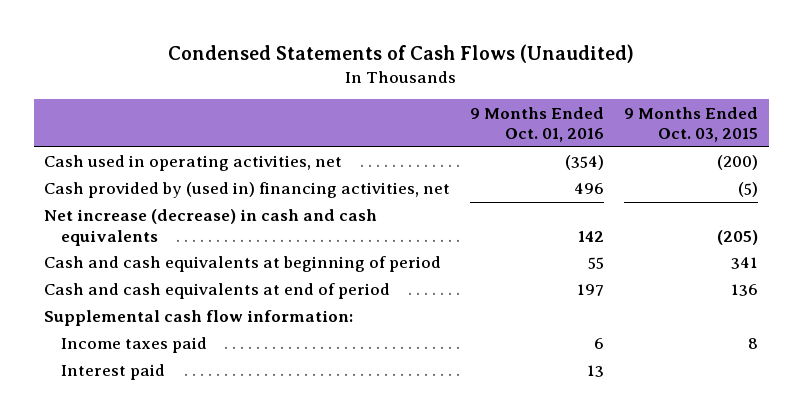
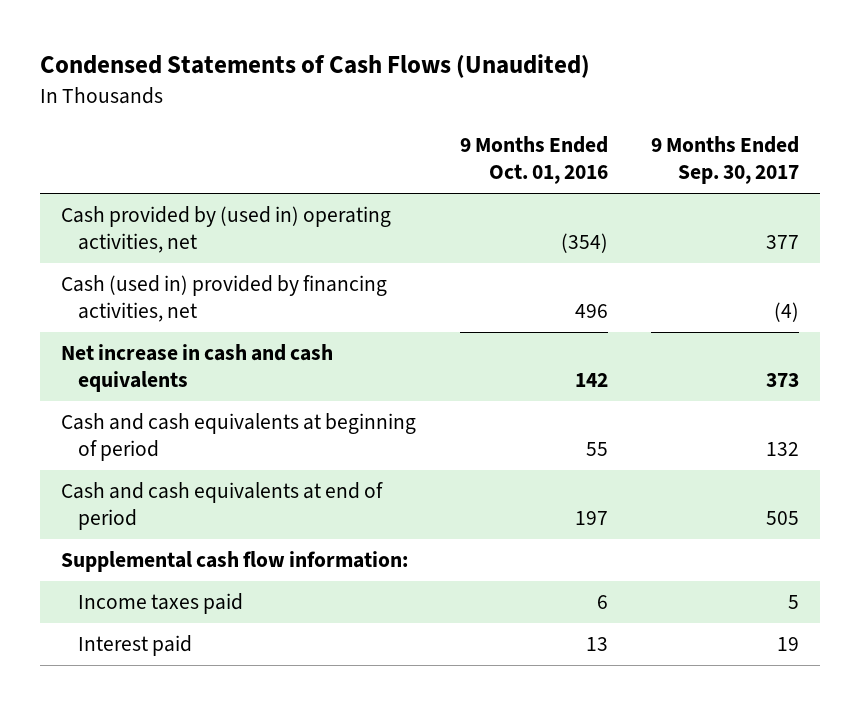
[624,106,759,142] 9 Months Ended Oct. 03, 2015 -> none
none -> [650,136,799,185] 9 Months Ended Sep. 30, 2017
[43,155,342,172] Cash used in operating activities, net -> [61,205,392,254] Cash provided by (used in) operating activities, net
[43,182,450,199] Cash provided by (used in) financing activities, net -> [61,274,388,323] Cash (used in) provided by financing activities, net
[43,209,377,246] Net increase (decrease) in cash and cash equivalents -> [61,343,334,393] Net increase in cash and cash equivalents

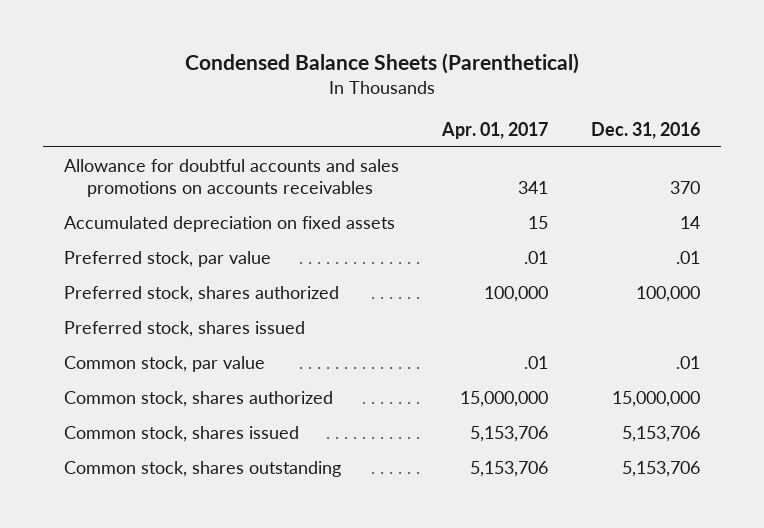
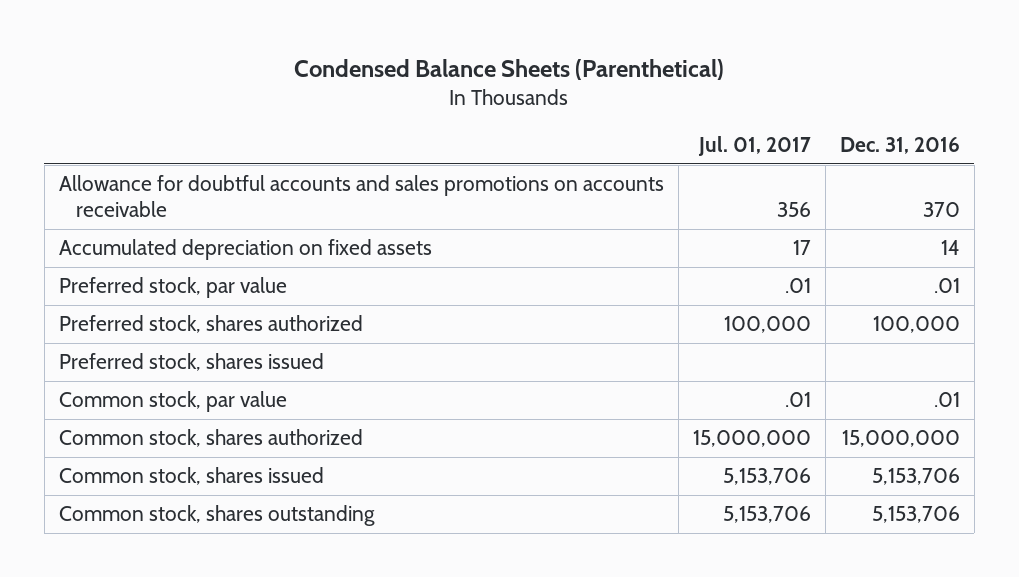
[440,121,548,139] Apr. 01, 2017 -> none
none -> [697,135,811,156] Jul. 01, 2017
[64,158,400,198] Allowance for doubtful accounts and sales promotions on accounts receivables -> [58,175,664,217] Allowance for doubtful accounts and sales promotions on accounts receivable

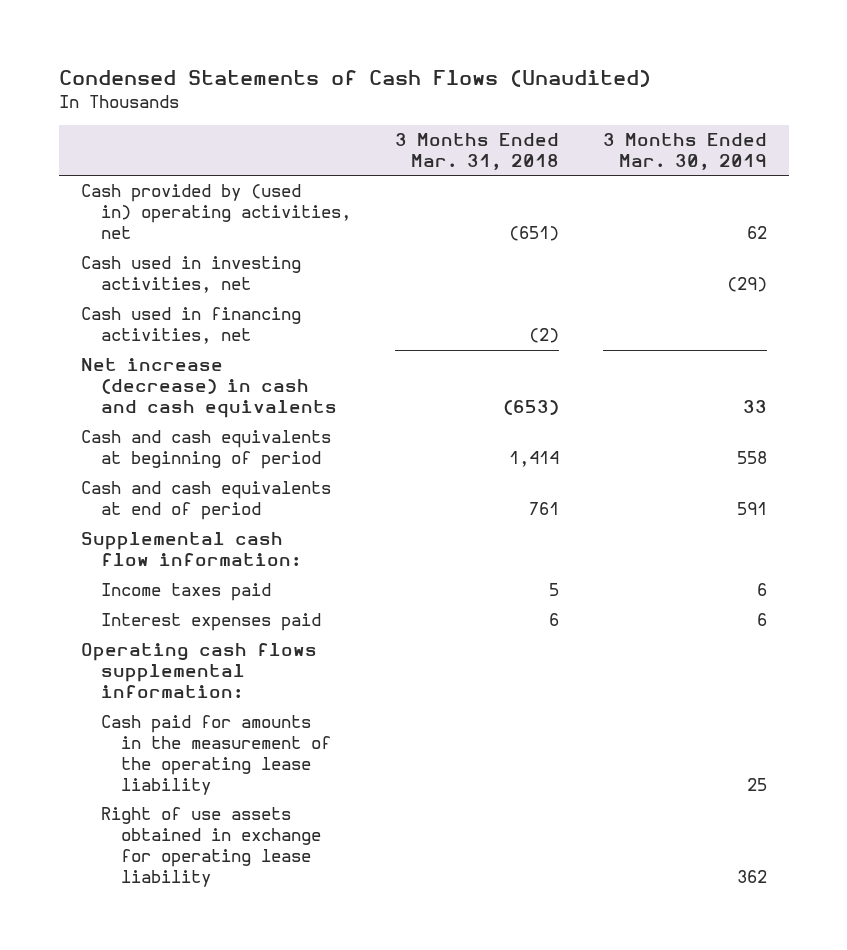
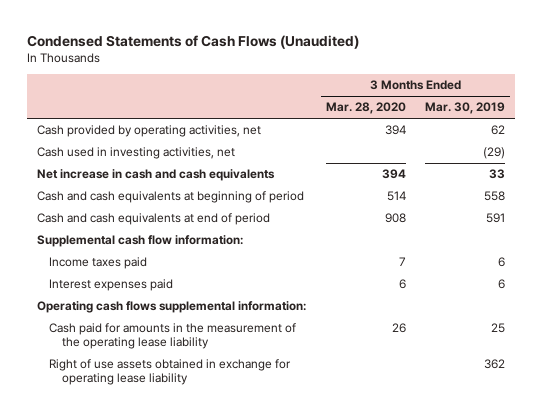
[394,132,559,170] 3 Months Ended Mar. 31, 2018 -> none
none -> [325,102,406,115] Mar. 28, 2020
[80,184,351,240] Cash provided by (used in) operating activities, net -> [36,125,261,138] Cash provided by operating activities, net
[80,307,301,345] Cash used in financing activities, net -> none
[80,358,337,419] Net increase (decrease) in cash and cash equivalents -> [36,169,275,182] Net increase in cash and cash equivalents

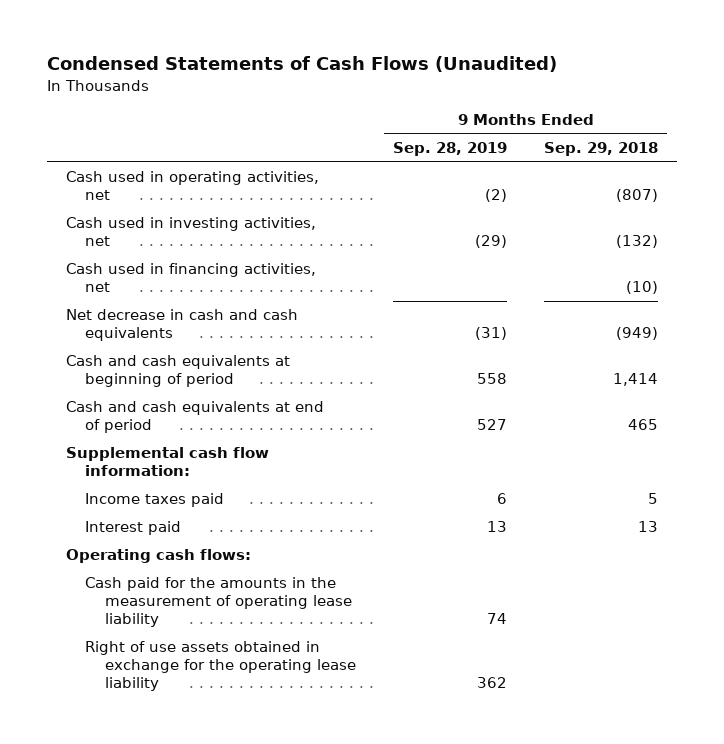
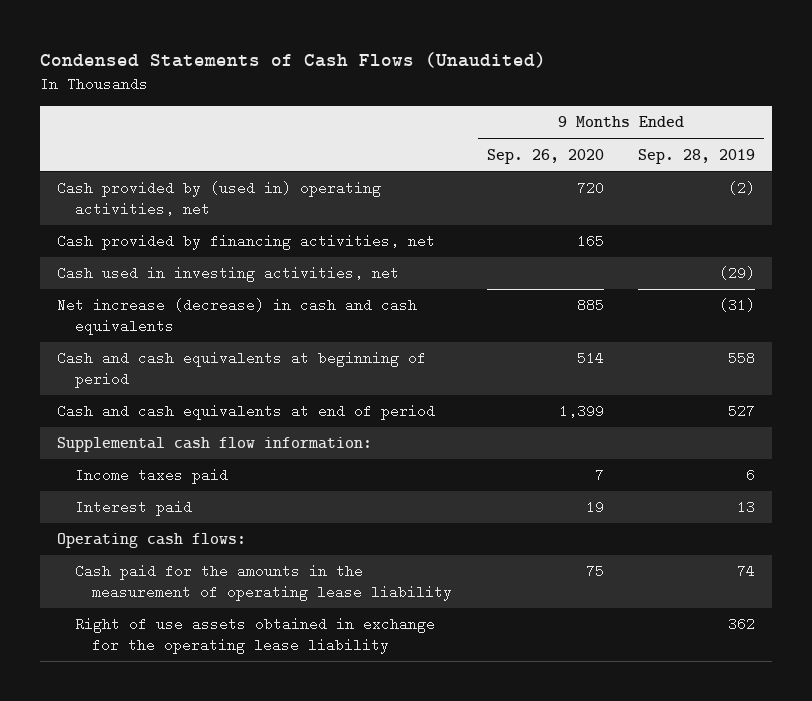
[544,142,659,157] Sep. 29, 2018 -> none
none -> [486,148,604,164] Sep. 26, 2020
[65,171,319,201] Cash used in operating activities, net -> [56,181,381,217] Cash provided by (used in) operating activities, net
none -> [56,234,435,251] Cash provided by financing activities, net
[65,263,316,293] Cash used in financing activities, net -> none
[65,309,298,342] Net decrease in cash and cash equivalents -> [56,298,417,336] Net increase (decrease) in cash and cash equivalents

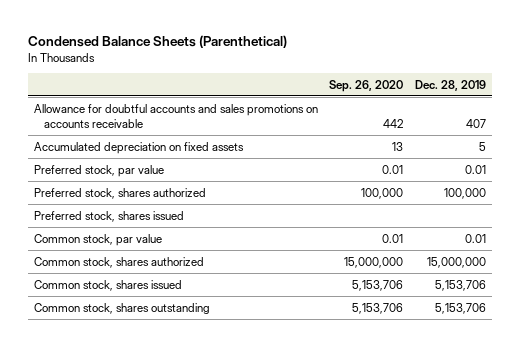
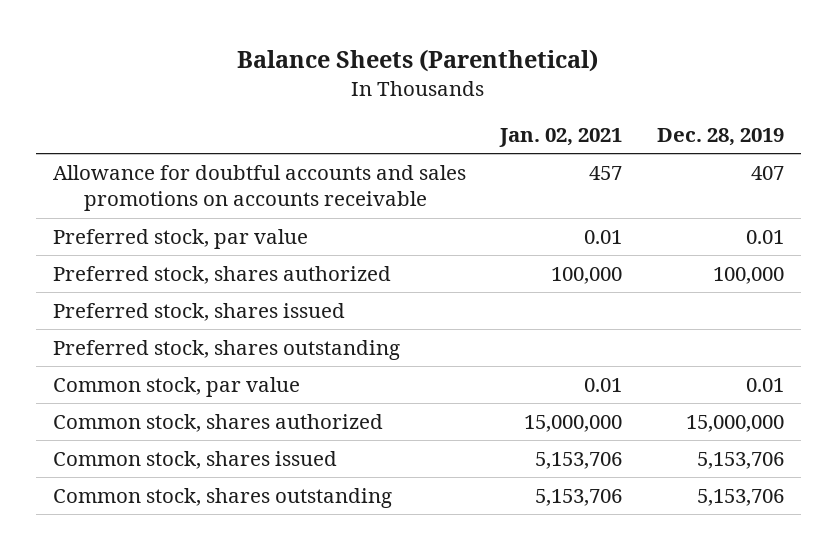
[27,34,287,48] Condensed Balance Sheets (Parenthetical) -> [237,48,599,72] Balance Sheets (Parenthetical)
[329,79,404,92] Sep. 26, 2020 -> none
none -> [499,128,623,148] Jan. 02, 2021
[33,141,244,154] Accumulated depreciation on fixed assets -> none
none -> [53,339,401,360] Preferred stock, shares outstanding

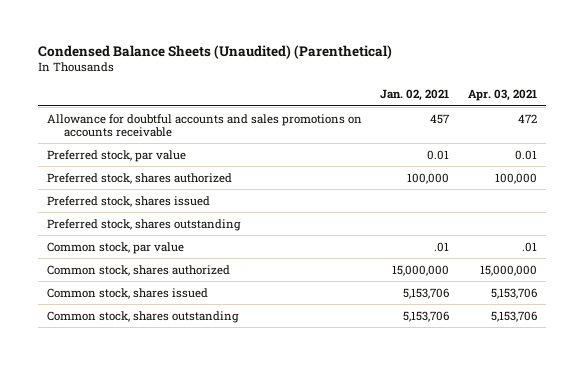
[237,48,599,72] Balance Sheets (Parenthetical) -> [37,44,392,59] Condensed Balance Sheets (Unaudited) (Parenthetical)
[656,128,784,147] Dec. 28, 2019 -> none
none -> [467,89,537,102] Apr. 03, 2021
[584,377,623,392] 0.01 -> [434,241,450,252] .01

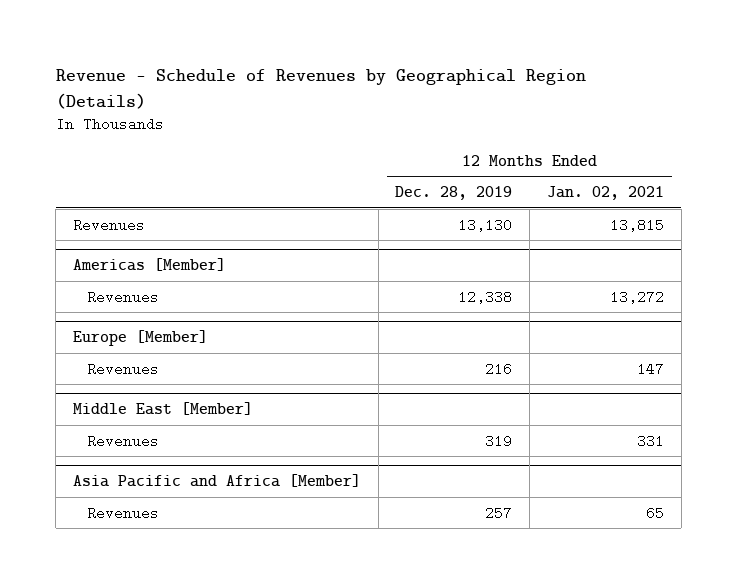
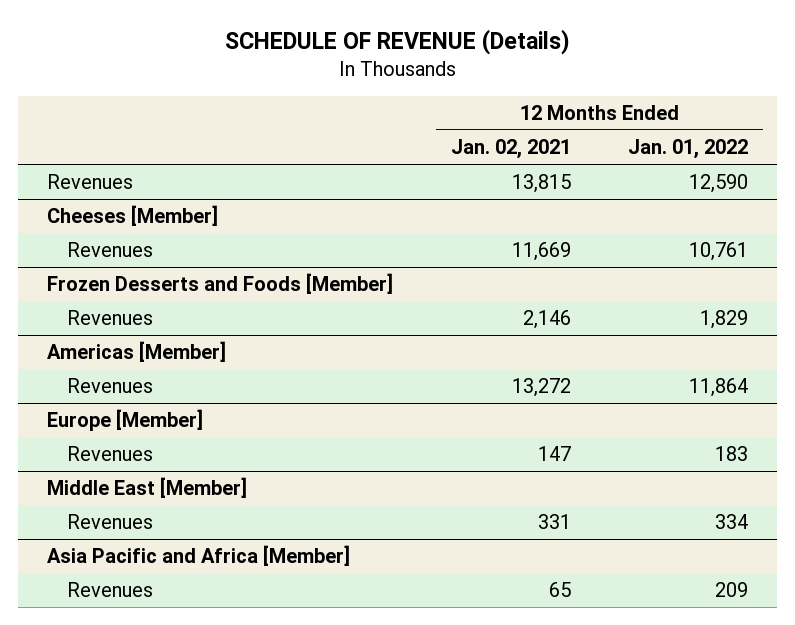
[55,69,586,109] Revenue - Schedule of Revenues by Geographical Region (Details) -> [224,28,570,55] SCHEDULE OF REVENUE (Details)
[395,186,513,201] Dec. 28, 2019 -> none
none -> [628,139,749,160] Jan. 01, 2022
none -> [46,205,218,227] Cheeses [Member]
none -> [67,242,154,258] Revenues
none -> [46,273,393,295] Frozen Desserts and Foods [Member]
none -> [67,310,154,326] Revenues

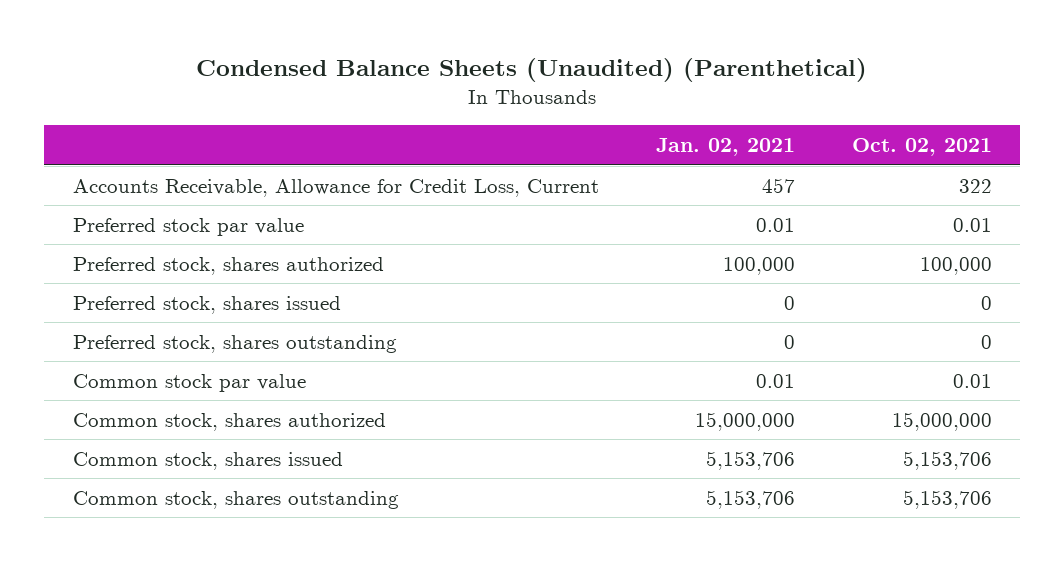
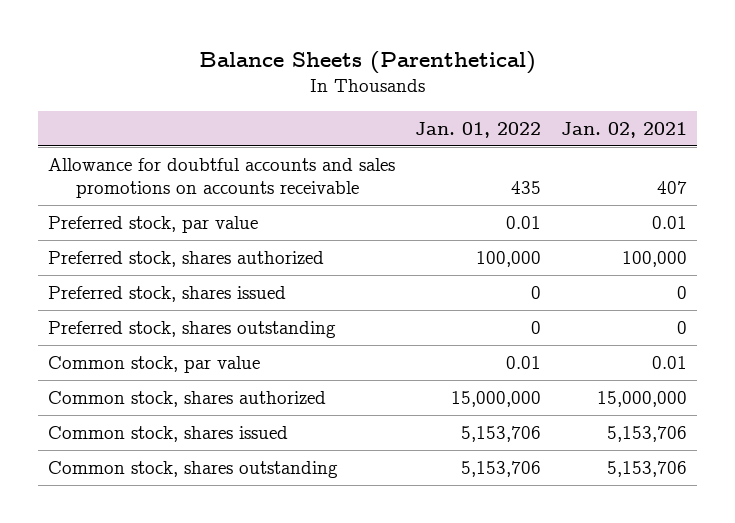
[196,58,868,83] Condensed Balance Sheets (Unaudited) (Parenthetical) -> [198,50,536,74] Balance Sheets (Parenthetical)
[851,138,992,157] Oct. 02, 2021 -> none
none -> [415,121,542,138] Jan. 01, 2022
[72,178,599,197] Accounts Receivable, Allowance for Credit Loss, Current -> [47,157,395,199] Allowance for doubtful accounts and sales promotions on accounts receivable
[761,177,795,193] 457 -> [657,181,688,195] 407
[72,217,304,236] Preferred stock par value -> [47,215,258,233] Preferred stock, par value
[72,373,306,392] Common stock par value -> [47,355,260,373] Common stock, par value

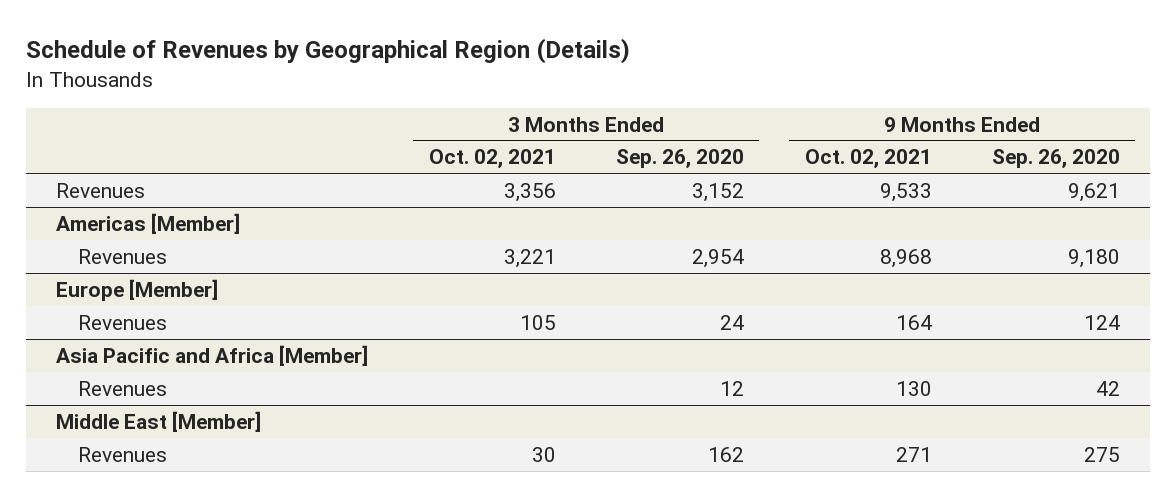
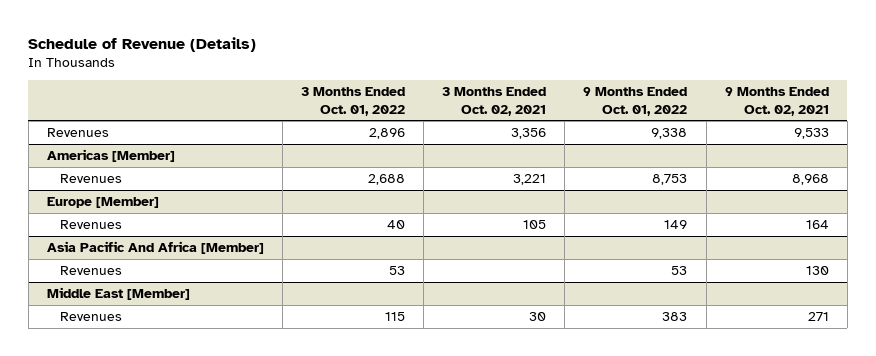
[25,38,630,65] Schedule of Revenues by Geographical Region (Details) -> [28,37,257,53] Schedule of Revenue (Details)
[616,149,745,169] Sep. 26, 2020 -> none
[992,149,1121,169] Sep. 26, 2020 -> none
none -> [301,87,406,116] 3 Months Ended Oct. 01, 2022
none -> [583,87,688,116] 9 Months Ended Oct. 01, 2022
[56,344,369,366] Asia Pacific and Africa [Member] -> [46,240,264,254] Asia Pacific And Africa [Member]

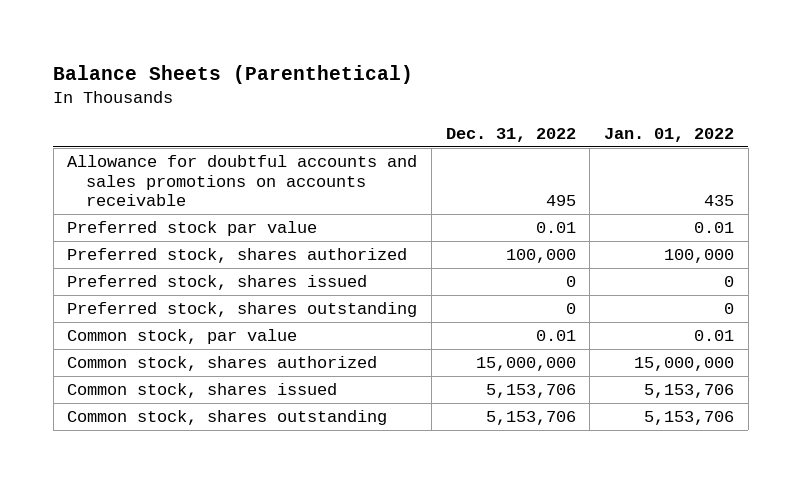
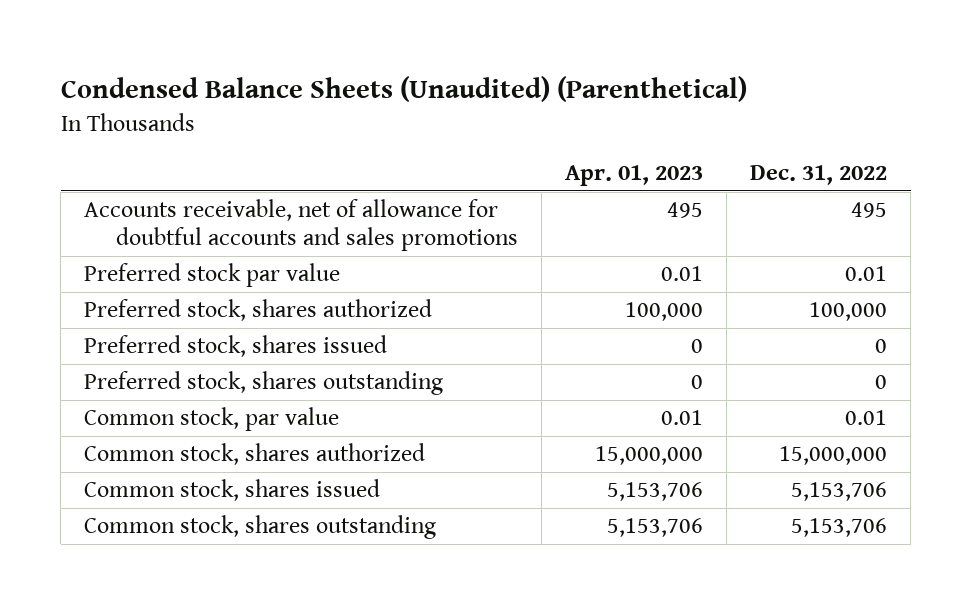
[53,64,414,84] Balance Sheets (Parenthetical) -> [60,76,747,103] Condensed Balance Sheets (Unaudited) (Parenthetical)
[603,128,734,143] Jan. 01, 2022 -> none
none -> [564,165,703,187] Apr. 01, 2023
[67,154,418,207] Allowance for doubtful accounts and sales promotions on accounts receivable -> [84,199,518,252] Accounts receivable, net of allowance for doubtful accounts and sales promotions

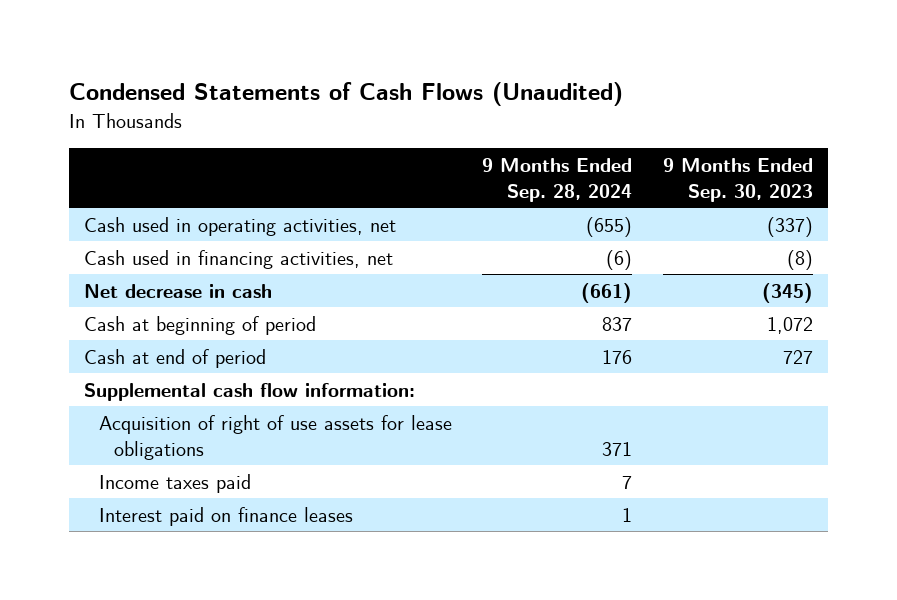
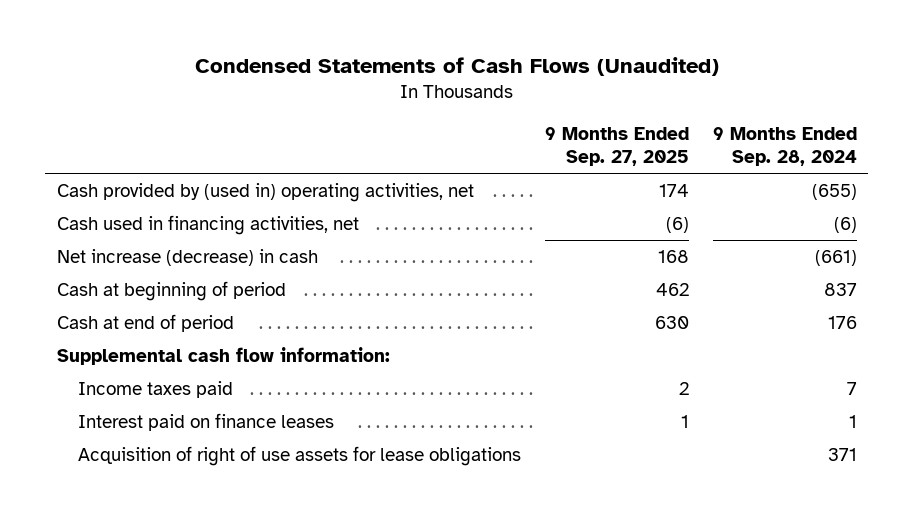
[662,157,813,202] 9 Months Ended Sep. 30, 2023 -> none
none -> [544,126,689,167] 9 Months Ended Sep. 27, 2025
[84,216,397,236] Cash used in operating activities, net -> [56,182,474,202] Cash provided by (used in) operating activities, net
[84,283,273,298] Net decrease in cash -> [56,248,318,266] Net increase (decrease) in cash
[99,414,453,460] Acquisition of right of use assets for lease obligations -> [78,445,522,466] Acquisition of right of use assets for lease obligations

